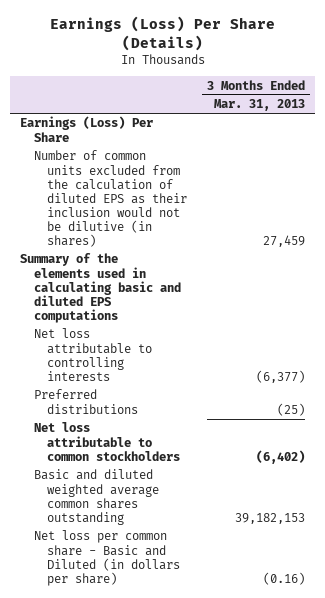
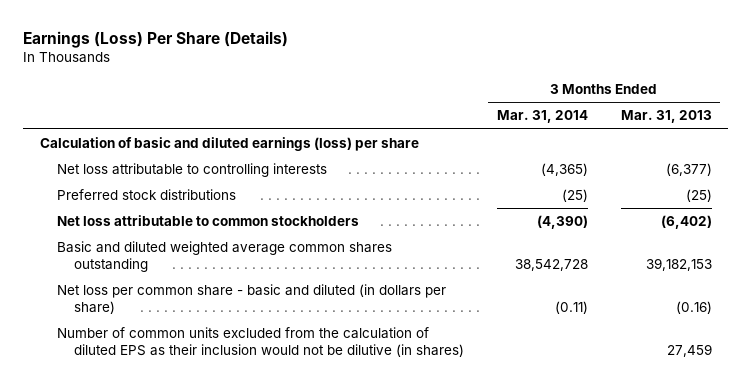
none -> [496,110,588,124] Mar. 31, 2014
[20,116,154,142] Earnings (Loss) Per Share -> none
[20,253,181,323] Summary of the elements used in calculating basic and diluted EPS computations -> [39,137,419,152] Calculation of basic and diluted earnings (loss) per share
[33,389,139,414] Preferred distributions -> [56,189,236,201] Preferred stock distributions
[33,530,181,586] Net loss per common share - Basic and Diluted (in dollars per share) -> [56,284,446,315] Net loss per common share - basic and diluted (in dollars per share)
[33,150,188,248] Number of common units excluded from the calculation of diluted EPS as their inclusion would not be dilutive (in shares) -> [56,327,464,358] Number of common units excluded from the calculation of diluted EPS as their inclusion would not be dilutive (in shares)

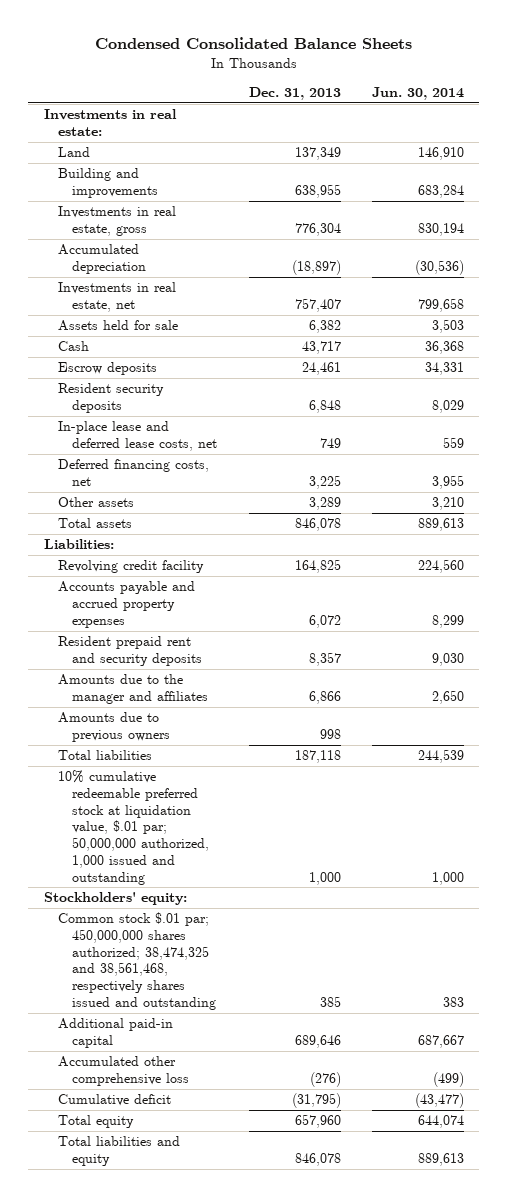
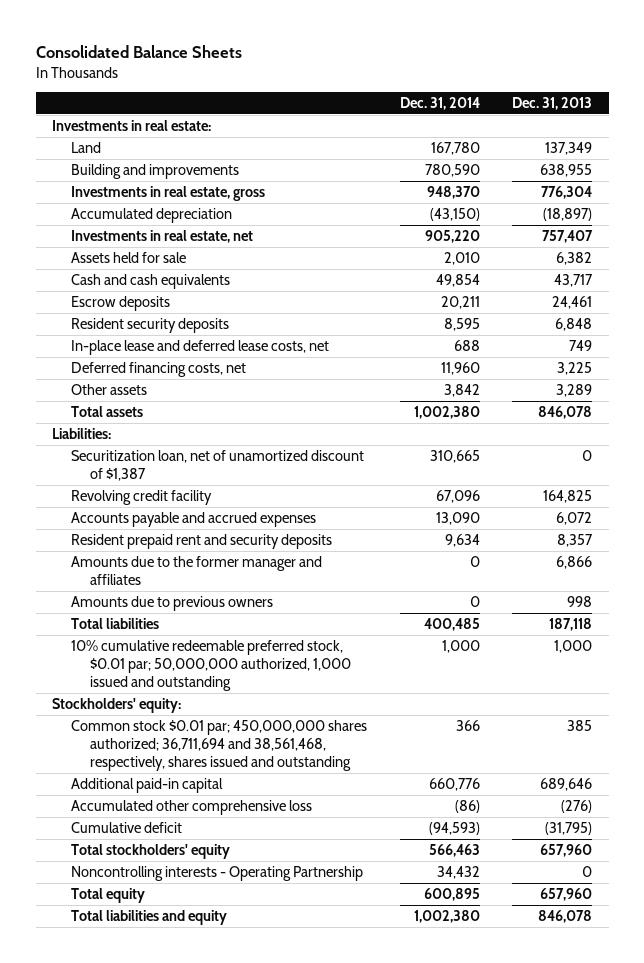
[94,37,412,50] Condensed Consolidated Balance Sheets -> [35,45,242,59] Consolidated Balance Sheets
[371,86,464,100] Jun. 30, 2014 -> none
none -> [399,97,480,111] Dec. 31, 2014
[58,341,90,352] Cash -> [70,273,230,289] Cash and cash equivalents
none -> [70,449,364,481] Securitization loan, net of unamortized discount of $1,387
[58,581,196,628] Accounts payable and accrued property expenses -> [70,511,316,527] Accounts payable and accrued expenses
[58,674,209,705] Amounts due to the manager and affiliates -> [70,555,322,585] Amounts due to the former manager and affiliates
[58,770,210,885] 10% cumulative redeemable preferred stock at liquidation value, $.01 par; 50,000,000 authorized, 1,000 issued and outstanding -> [70,639,351,691] 10% cumulative redeemable preferred stock, $0.01 par; 50,000,000 authorized, 1,000 issued and outstanding
[58,912,217,1010] Common stock $.01 par; 450,000,000 shares authorized; 38,474,325 and 38,561,468, respectively shares issued and outstanding -> [70,719,367,771] Common stock $0.01 par; 450,000,000 shares authorized; 36,711,694 and 38,561,468, respectively, shares issued and outstanding
none -> [70,843,230,859] Total stockholders' equity
none -> [70,865,363,881] Noncontrolling interests - Operating Partnership

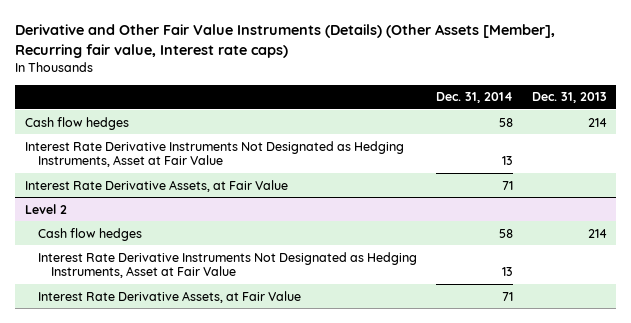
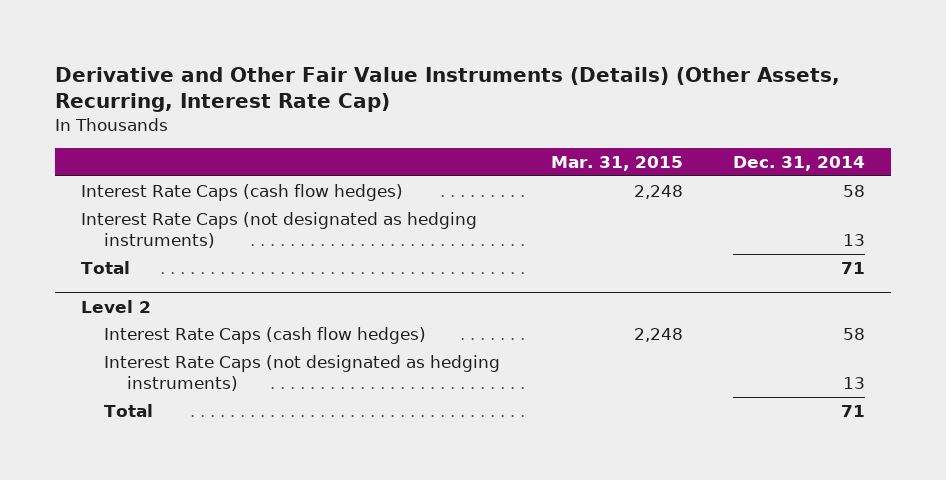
[15,23,556,58] Derivative and Other Fair Value Instruments (Details) (Other Assets [Member], Recurring fair value, Interest rate caps) -> [55,66,841,112] Derivative and Other Fair Value Instruments (Details) (Other Assets, Recurring, Interest Rate Cap)
[531,92,607,104] Dec. 31, 2013 -> none
none -> [550,155,683,171] Mar. 31, 2015
[24,116,129,130] Cash flow hedges -> [80,184,403,202] Interest Rate Caps (cash flow hedges)
[24,140,404,168] Interest Rate Derivative Instruments Not Designated as Hedging Instruments, Asset at Fair Value -> [80,212,477,249] Interest Rate Caps (not designated as hedging instruments)
[24,179,288,192] Interest Rate Derivative Assets, at Fair Value -> [80,261,130,275] Total
[37,227,142,241] Cash flow hedges -> [103,327,426,345] Interest Rate Caps (cash flow hedges)
[37,251,417,279] Interest Rate Derivative Instruments Not Designated as Hedging Instruments, Asset at Fair Value -> [103,355,500,392] Interest Rate Caps (not designated as hedging instruments)
[37,290,301,303] Interest Rate Derivative Assets, at Fair Value -> [103,404,153,418] Total

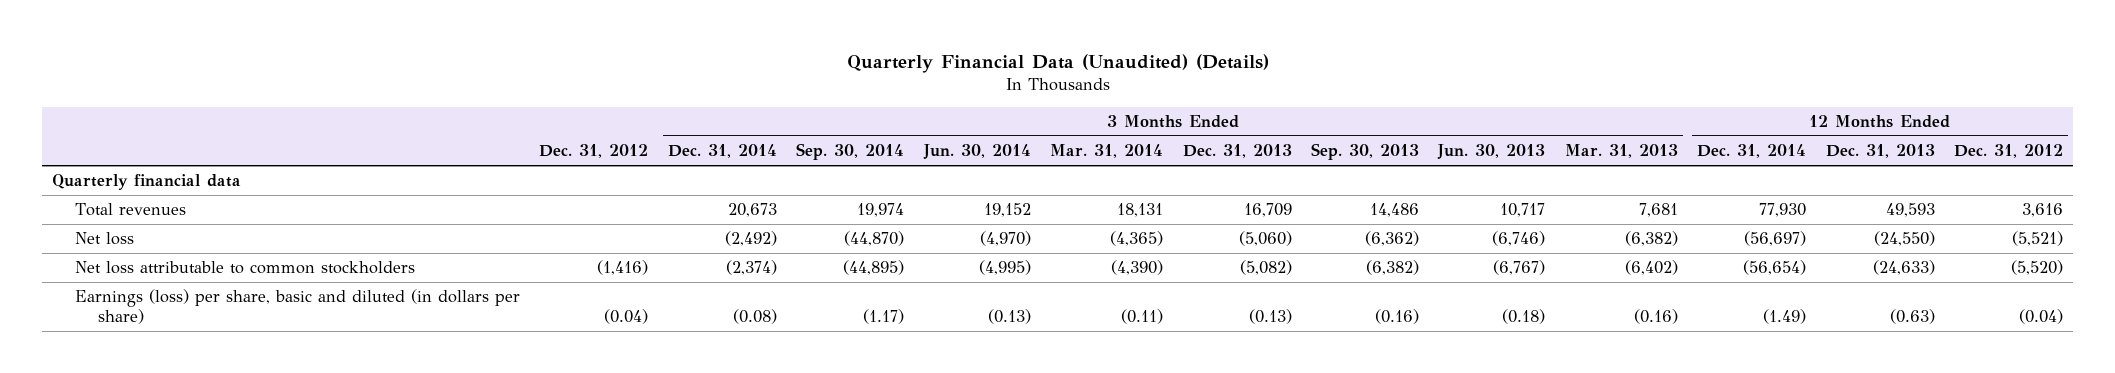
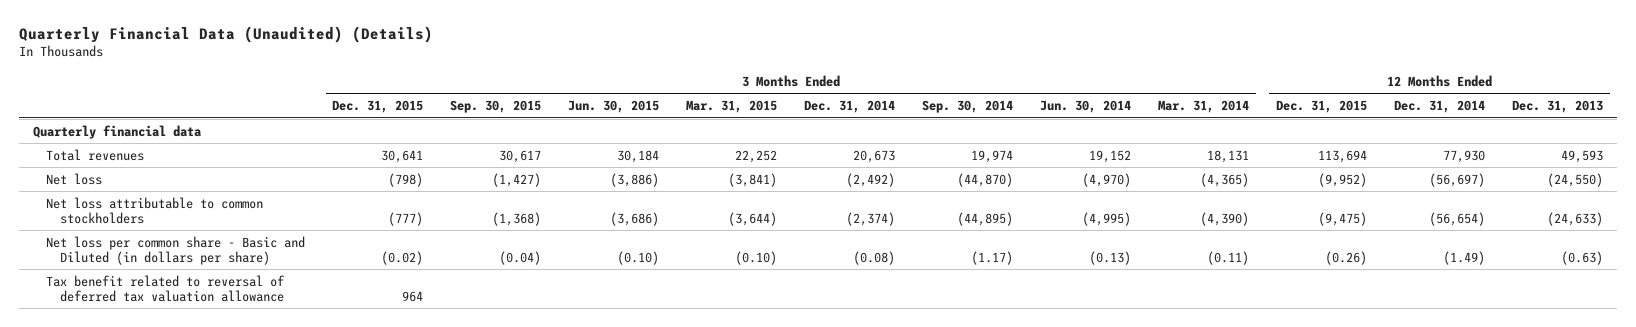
[539,144,649,159] Dec. 31, 2012 -> none
[1182,144,1292,159] Dec. 31, 2013 -> none
[1311,143,1420,161] Sep. 30, 2013 -> none
[1437,144,1546,160] Jun. 30, 2013 -> none
[1564,144,1678,159] Mar. 31, 2013 -> none
[1954,144,2064,159] Dec. 31, 2012 -> none
none -> [332,100,424,114] Dec. 31, 2015
none -> [450,100,542,114] Sep. 30, 2015
none -> [568,100,660,114] Jun. 30, 2015
none -> [686,100,778,114] Mar. 31, 2015
none -> [1276,100,1368,114] Dec. 31, 2015
[74,289,520,324] Earnings (loss) per share, basic and diluted (in dollars per share) -> [46,235,306,265] Net loss per common share - Basic and Diluted (in dollars per share)
none -> [46,274,286,302] Tax benefit related to reversal of deferred tax valuation allowance

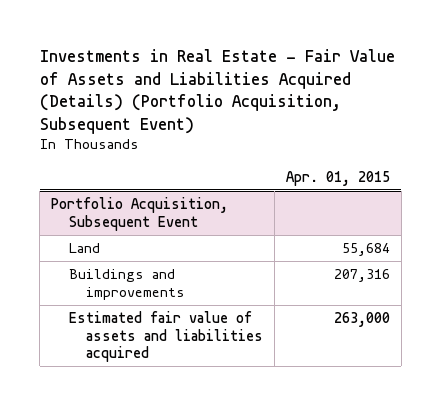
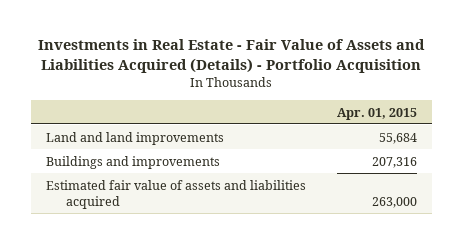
[39,49,395,134] Investments in Real Estate - Fair Value of Assets and Liabilities Acquired (Details) (Portfolio Acquisition, Subsequent Event) -> [38,39,426,74] Investments in Real Estate - Fair Value of Assets and Liabilities Acquired (Details) - Portfolio Acquisition
[51,197,229,231] Portfolio Acquisition, Subsequent Event -> none
[68,243,100,254] Land -> [46,131,225,145] Land and land improvements

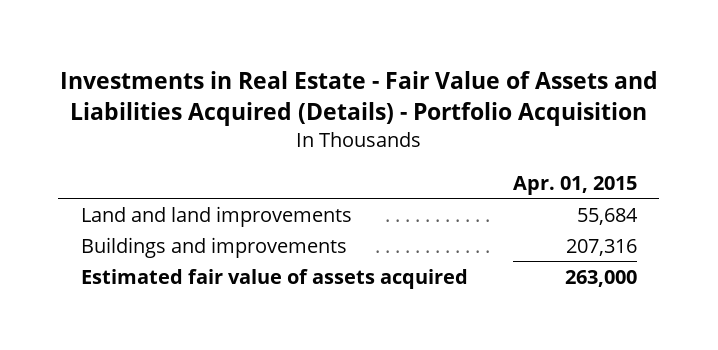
[46,179,307,209] Estimated fair value of assets and liabilities acquired -> [80,268,468,289] Estimated fair value of assets acquired

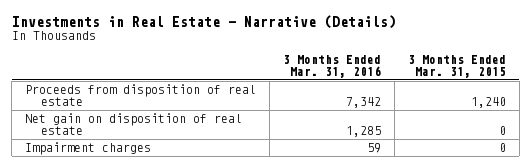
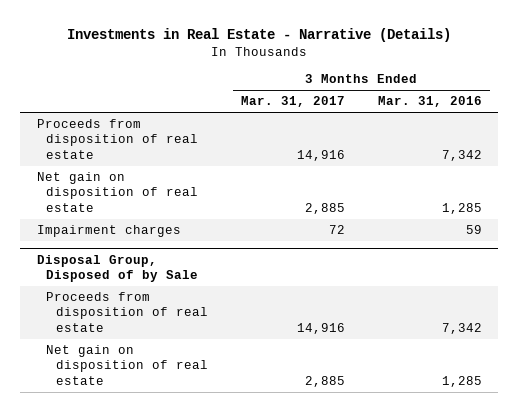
[408,54,507,78] 3 Months Ended Mar. 31, 2015 -> none
none -> [241,96,346,108] Mar. 31, 2017
none -> [36,254,199,283] Disposal Group, Disposed of by Sale
none -> [46,292,209,332] Proceeds from disposition of real estate
none -> [46,345,209,385] Net gain on disposition of real estate

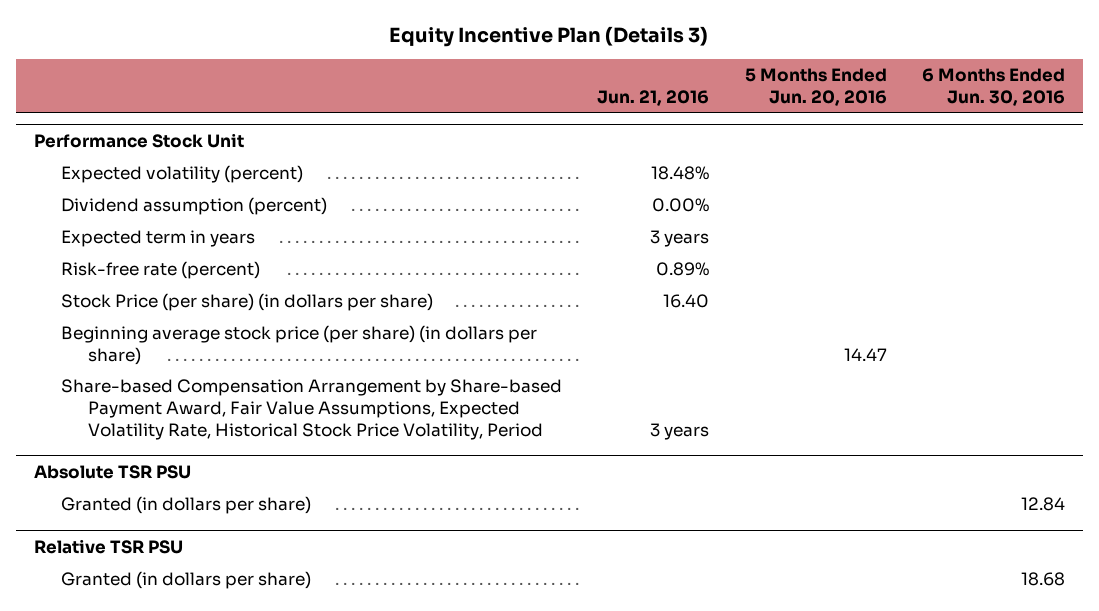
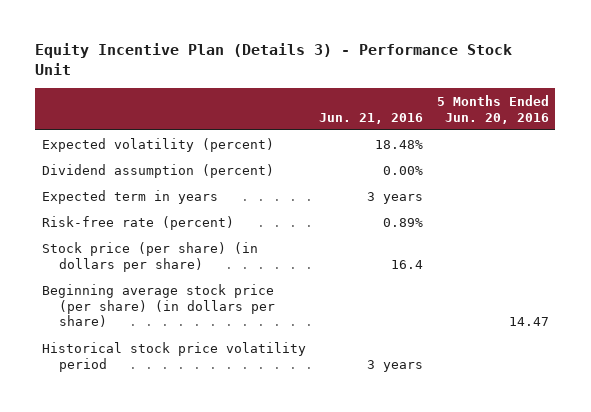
[389,26,709,48] Equity Incentive Plan (Details 3) -> [35,43,513,76] Equity Incentive Plan (Details 3) - Performance Stock Unit
[922,68,1066,106] 6 Months Ended Jun. 30, 2016 -> none
[33,132,244,148] Performance Stock Unit -> none
[60,293,433,312] Stock Price (per share) (in dollars per share) -> [42,241,259,272] Stock price (per share) (in dollars per share)
[663,294,710,309] 16.40 -> [391,259,424,269] 16.4
[33,464,191,479] Absolute TSR PSU -> none
[60,496,311,515] Granted (in dollars per share) -> none
[33,538,183,554] Relative TSR PSU -> none
[60,571,311,590] Granted (in dollars per share) -> none
[60,379,562,440] Share-based Compensation Arrangement by Share-based Payment Award, Fair Value Assumptions, Expected Volatility Rate, Historical Stock Price Volatility, Period -> [42,341,307,372] Historical stock price volatility period

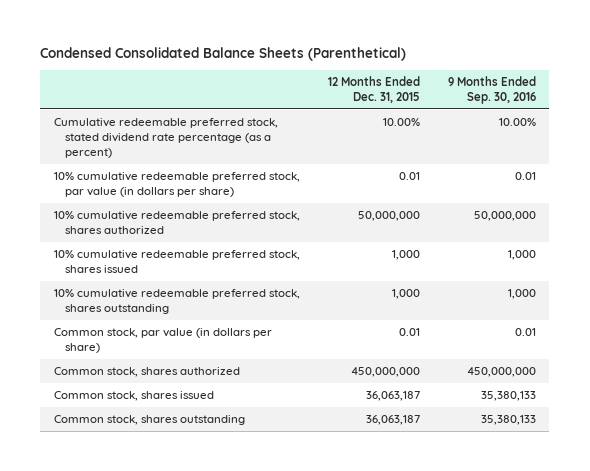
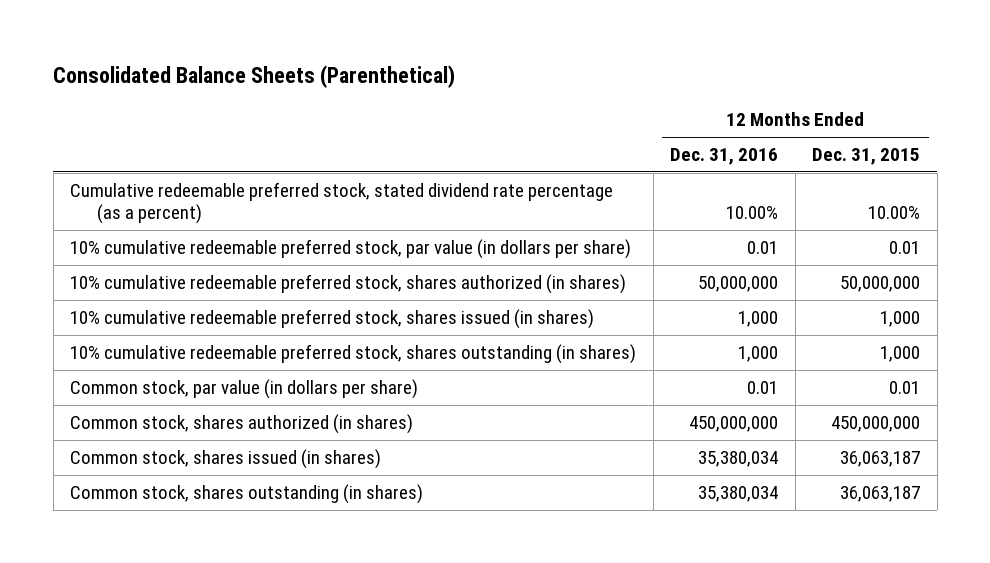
[40,47,407,62] Condensed Consolidated Balance Sheets (Parenthetical) -> [53,65,456,89] Consolidated Balance Sheets (Parenthetical)
[447,75,536,104] 9 Months Ended Sep. 30, 2016 -> none
none -> [670,148,779,166] Dec. 31, 2016
[53,211,300,235] 10% cumulative redeemable preferred stock, shares authorized -> [70,274,627,295] 10% cumulative redeemable preferred stock, shares authorized (in shares)
[53,250,300,274] 10% cumulative redeemable preferred stock, shares issued -> [70,309,595,330] 10% cumulative redeemable preferred stock, shares issued (in shares)
[53,289,300,315] 10% cumulative redeemable preferred stock, shares outstanding -> [70,344,637,365] 10% cumulative redeemable preferred stock, shares outstanding (in shares)
[53,367,240,378] Common stock, shares authorized -> [70,414,414,435] Common stock, shares authorized (in shares)
[53,391,214,402] Common stock, shares issued -> [70,449,382,470] Common stock, shares issued (in shares)
[53,415,245,426] Common stock, shares outstanding -> [70,484,424,505] Common stock, shares outstanding (in shares)

